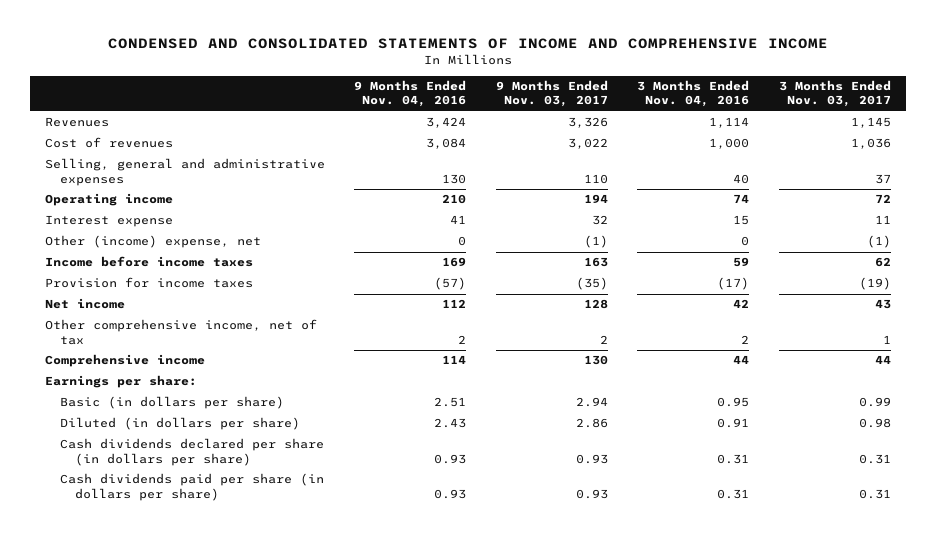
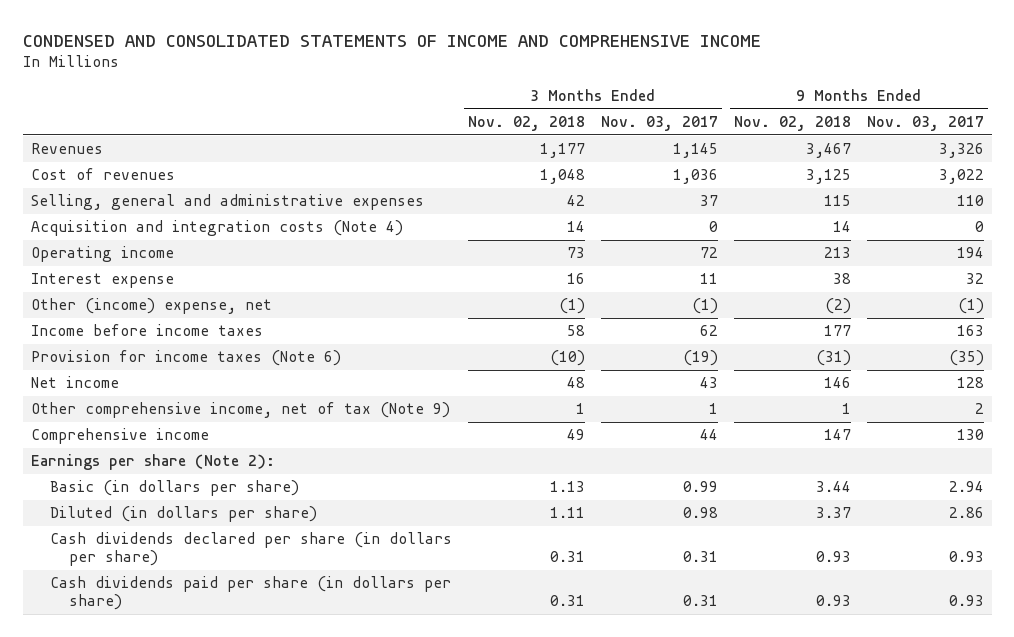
[354,79,467,108] 9 Months Ended Nov. 04, 2016 -> none
[637,79,750,108] 3 Months Ended Nov. 04, 2016 -> none
none -> [467,116,585,132] Nov. 02, 2018
none -> [733,116,851,132] Nov. 02, 2018
none -> [30,220,403,237] Acquisition and integration costs (Note 4)
[44,277,253,289] Provision for income taxes -> [30,350,341,367] Provision for income taxes (Note 6)
[44,319,317,345] Other comprehensive income, net of tax -> [30,402,450,419] Other comprehensive income, net of tax (Note 9)
[44,375,197,389] Earnings per share: -> [30,454,275,471] Earnings per share (Note 2):

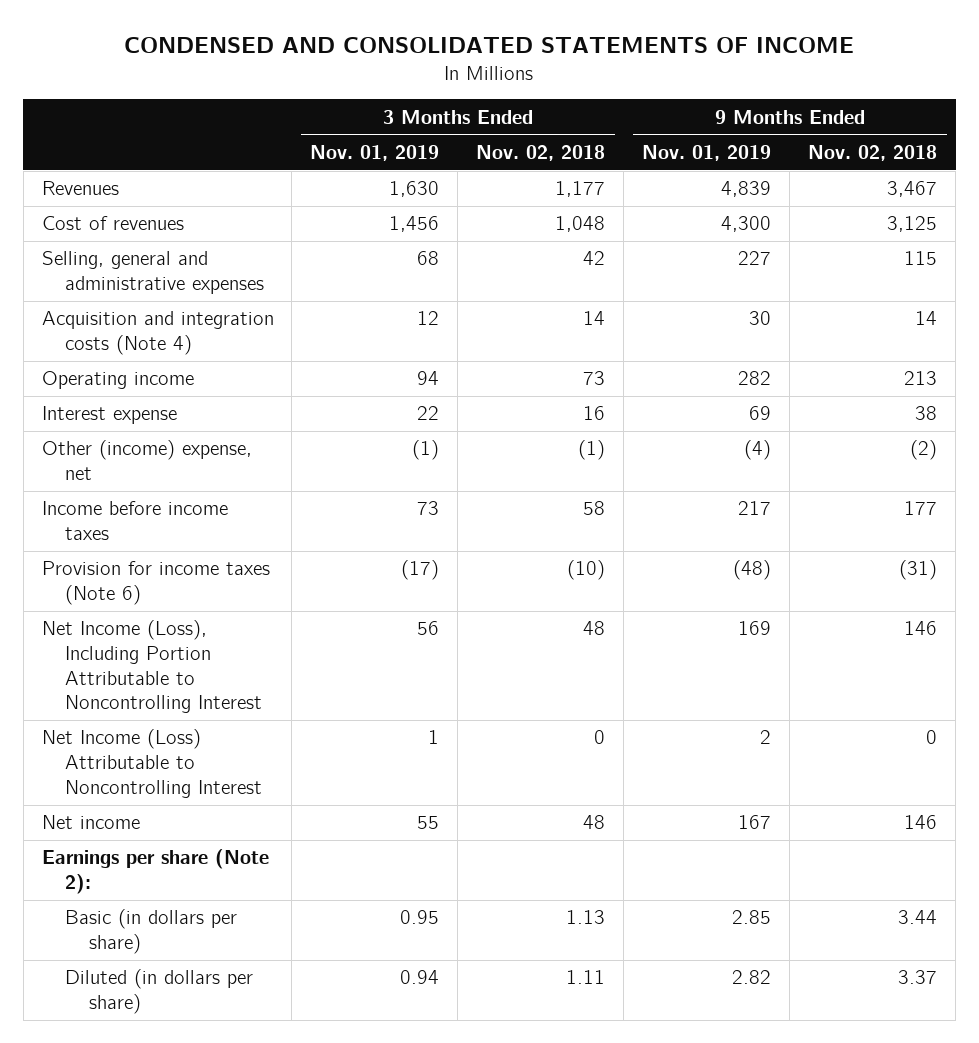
[22,34,761,47] CONDENSED AND CONSOLIDATED STATEMENTS OF INCOME AND COMPREHENSIVE INCOME -> [124,37,855,54] CONDENSED AND CONSOLIDATED STATEMENTS OF INCOME
[600,116,718,132] Nov. 03, 2017 -> none
[866,116,984,132] Nov. 03, 2017 -> none
none -> [310,144,440,161] Nov. 01, 2019
none -> [642,144,772,161] Nov. 01, 2019
none -> [41,620,263,714] Net Income (Loss), Including Portion Attributable to Noncontrolling Interest
none -> [41,729,263,798] Net Income (Loss) Attributable to Noncontrolling Interest
[30,402,450,419] Other comprehensive income, net of tax (Note 9) -> none
[30,428,209,445] Comprehensive income -> none
[49,532,452,567] Cash dividends declared per share (in dollars per share) -> none
[49,576,451,611] Cash dividends paid per share (in dollars per share) -> none

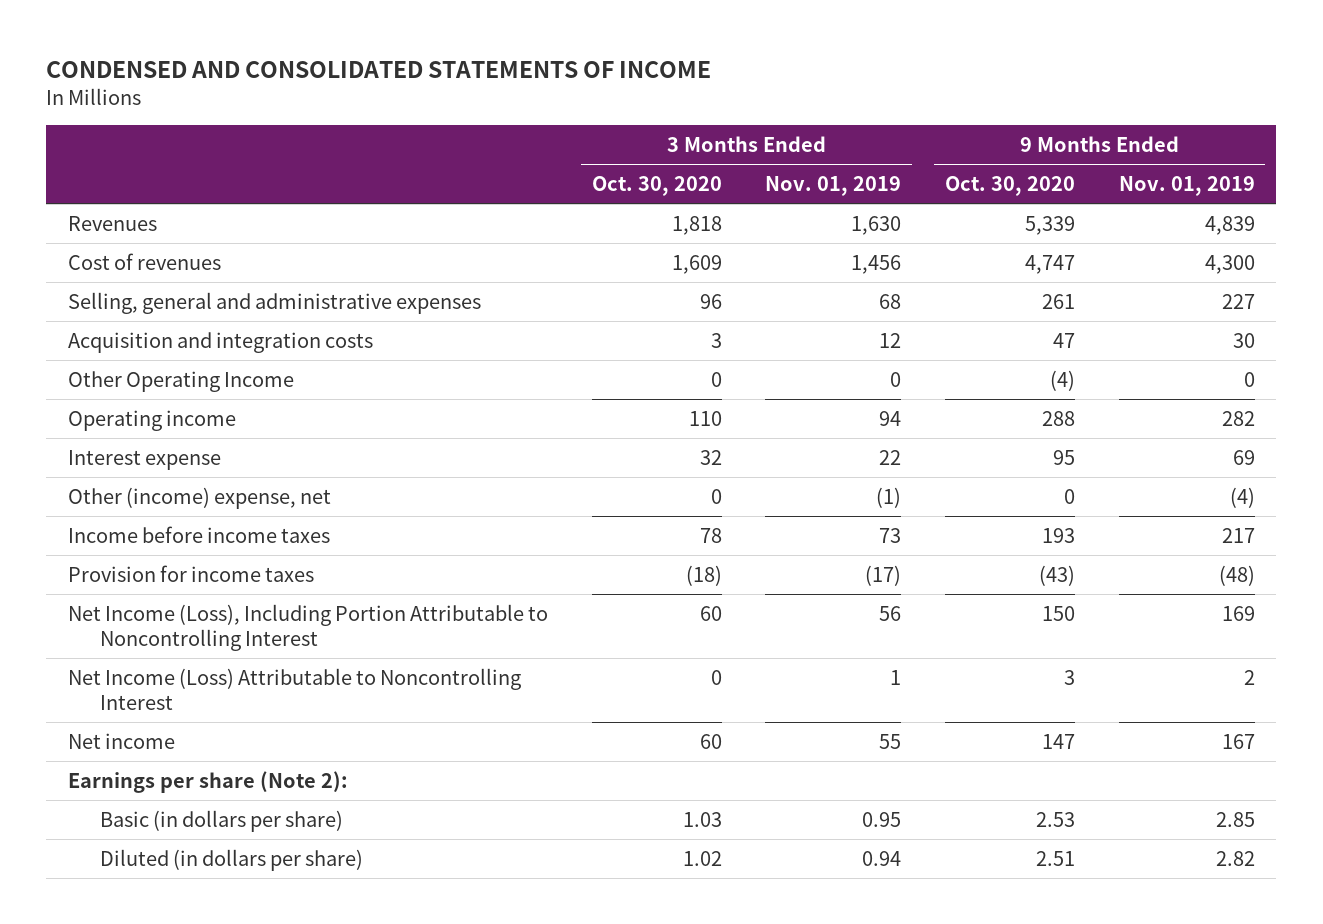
[476,144,606,161] Nov. 02, 2018 -> none
[808,144,938,161] Nov. 02, 2018 -> none
none -> [591,176,722,197] Oct. 30, 2020
none -> [944,176,1075,197] Oct. 30, 2020
[41,311,274,356] Acquisition and integration costs (Note 4) -> [68,332,374,354] Acquisition and integration costs
none -> [68,371,295,393] Other Operating Income
[41,561,270,606] Provision for income taxes (Note 6) -> [68,565,315,583] Provision for income taxes

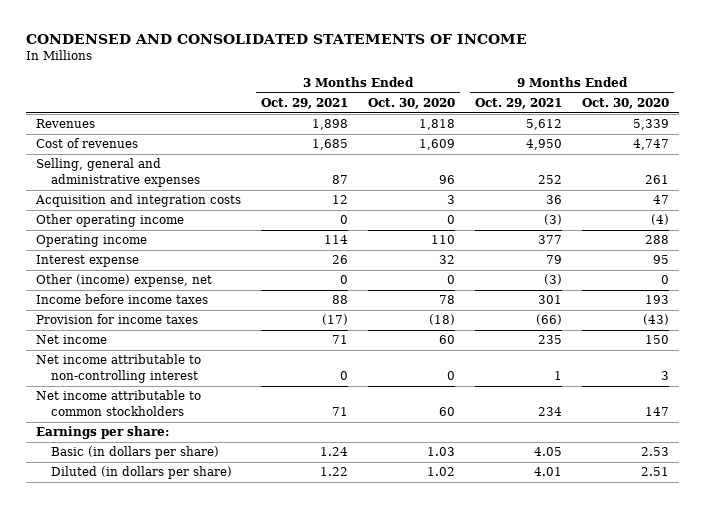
[765,176,902,197] Nov. 01, 2019 -> none
[1118,176,1255,197] Nov. 01, 2019 -> none
none -> [261,98,349,110] Oct. 29, 2021
none -> [475,98,563,110] Oct. 29, 2021
[68,371,295,393] Other Operating Income -> [35,214,184,228] Other operating income
[68,604,549,651] Net Income (Loss), Including Portion Attributable to Noncontrolling Interest -> [35,335,107,345] Net income
[68,668,522,710] Net Income (Loss) Attributable to Noncontrolling Interest -> [35,354,201,383] Net income attributable to non-controlling interest
[68,733,176,750] Net income -> [35,390,201,416] Net income attributable to common stockholders
[68,771,349,794] Earnings per share (Note 2): -> [35,426,169,440] Earnings per share:

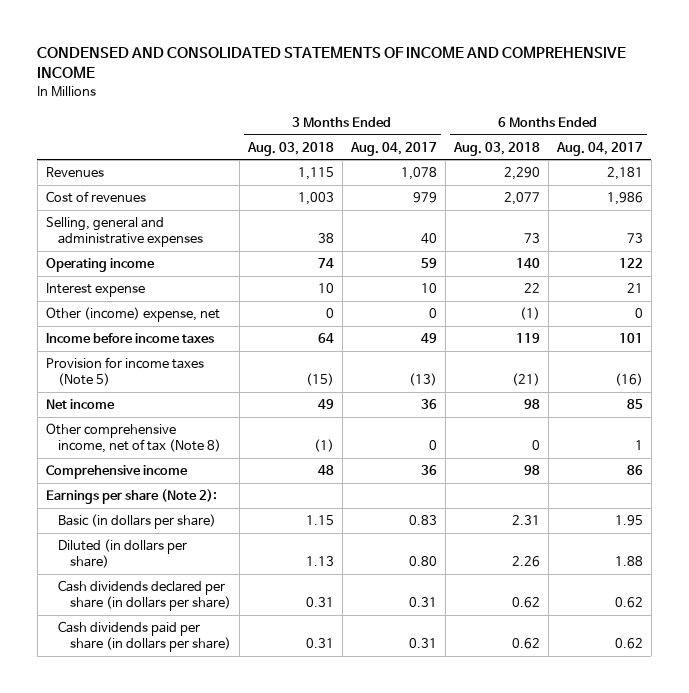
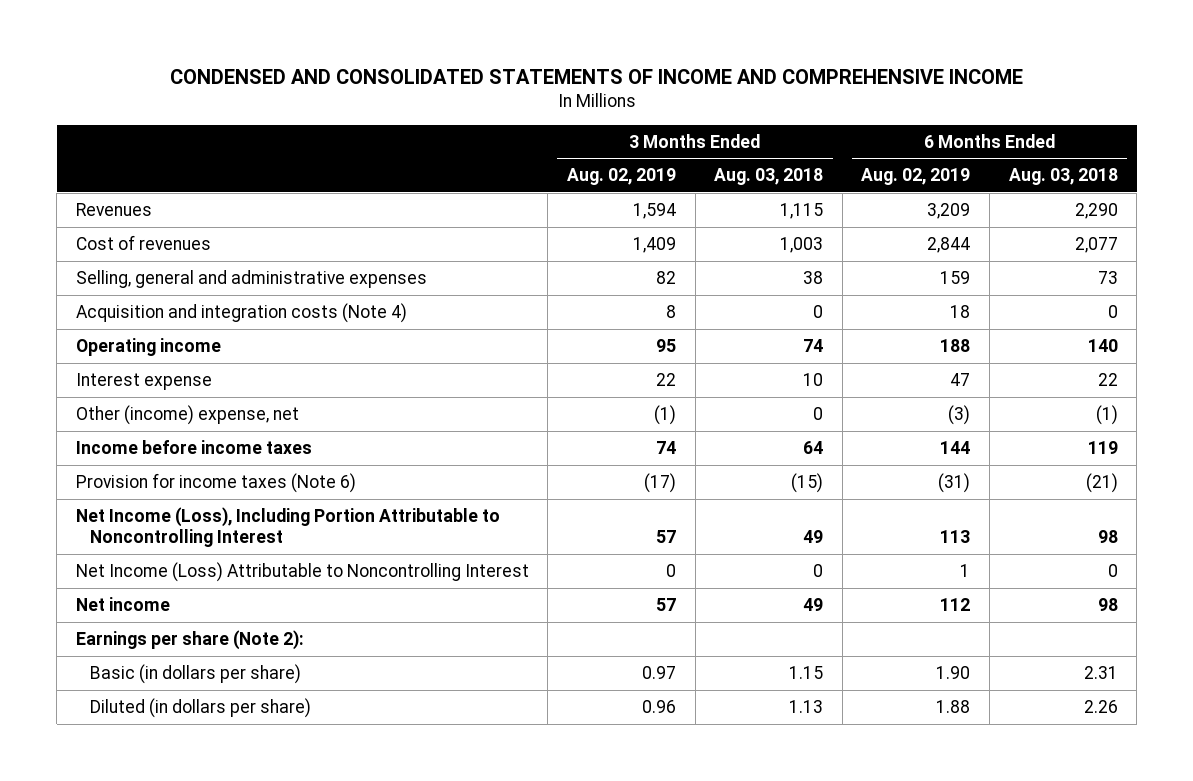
[349,141,437,156] Aug. 04, 2017 -> none
[555,141,643,156] Aug. 04, 2017 -> none
none -> [566,168,676,186] Aug. 02, 2019
none -> [861,168,971,186] Aug. 02, 2019
none -> [75,302,407,323] Acquisition and integration costs (Note 4)
[45,357,204,387] Provision for income taxes (Note 5) -> [75,472,356,493] Provision for income taxes (Note 6)
none -> [75,506,500,548] Net Income (Loss), Including Portion Attributable to Noncontrolling Interest
none -> [75,561,529,582] Net Income (Loss) Attributable to Noncontrolling Interest
[45,423,221,454] Other comprehensive income, net of tax (Note 8) -> none
[45,465,188,480] Comprehensive income -> none
[57,580,232,612] Cash dividends declared per share (in dollars per share) -> none
[57,621,232,653] Cash dividends paid per share (in dollars per share) -> none

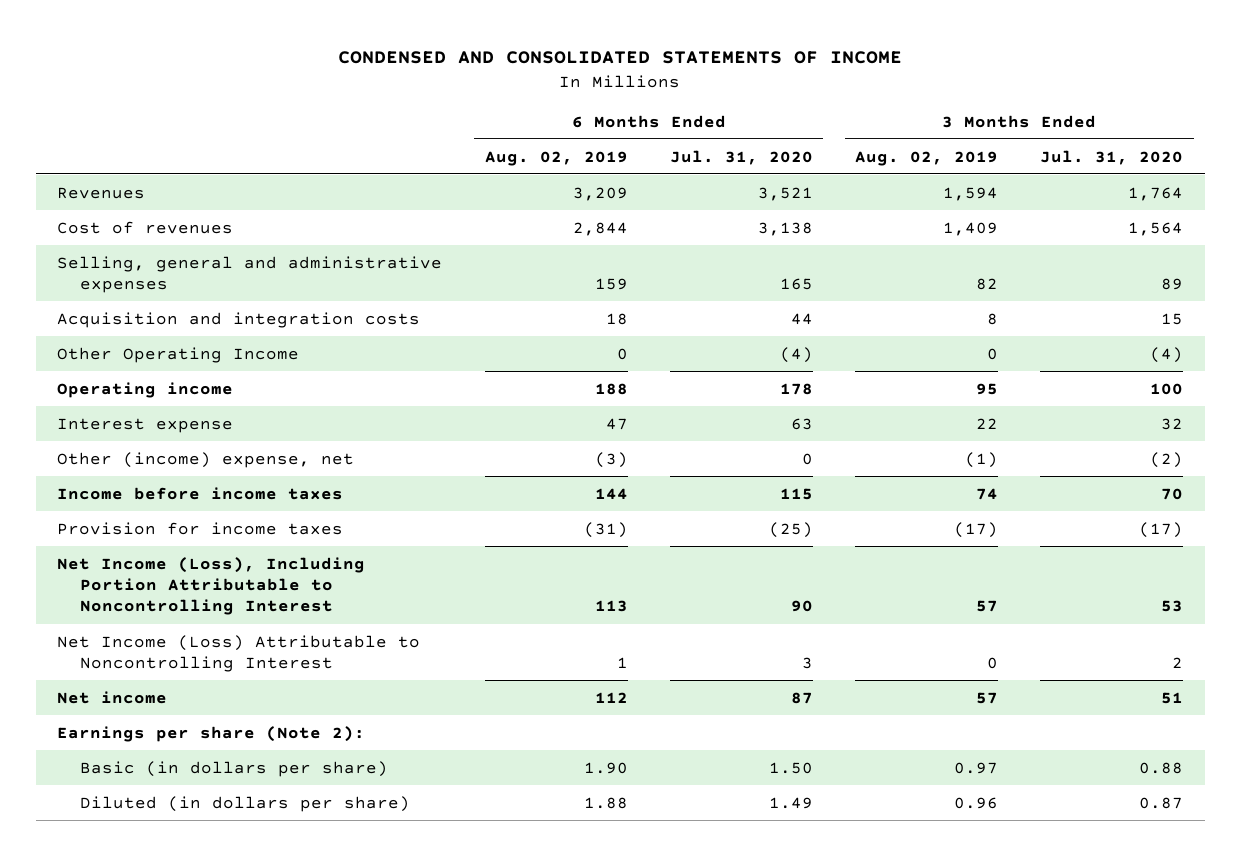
[169,68,1023,84] CONDENSED AND CONSOLIDATED STATEMENTS OF INCOME AND COMPREHENSIVE INCOME -> [338,51,903,65] CONDENSED AND CONSOLIDATED STATEMENTS OF INCOME
[714,168,824,186] Aug. 03, 2018 -> none
[1008,168,1118,186] Aug. 03, 2018 -> none
none -> [669,149,813,165] Jul. 31, 2020
none -> [1040,149,1184,165] Jul. 31, 2020
[75,302,407,323] Acquisition and integration costs (Note 4) -> [57,311,421,328] Acquisition and integration costs
none -> [57,346,300,363] Other Operating Income
[75,472,356,493] Provision for income taxes (Note 6) -> [57,521,344,535] Provision for income taxes

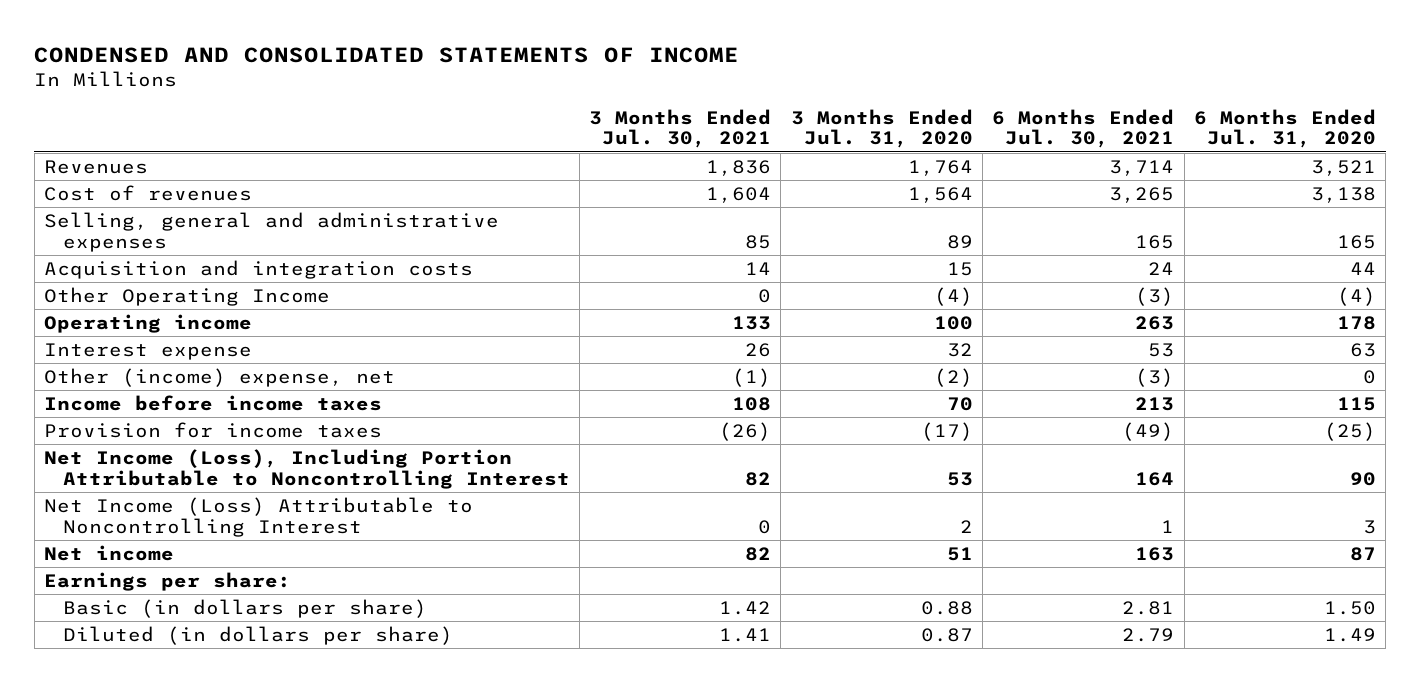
[484,150,628,166] Aug. 02, 2019 -> none
[855,150,999,166] Aug. 02, 2019 -> none
none -> [589,108,772,149] 3 Months Ended Jul. 30, 2021
none -> [992,108,1175,149] 6 Months Ended Jul. 30, 2021
[57,725,366,742] Earnings per share (Note 2): -> [44,571,292,591] Earnings per share:

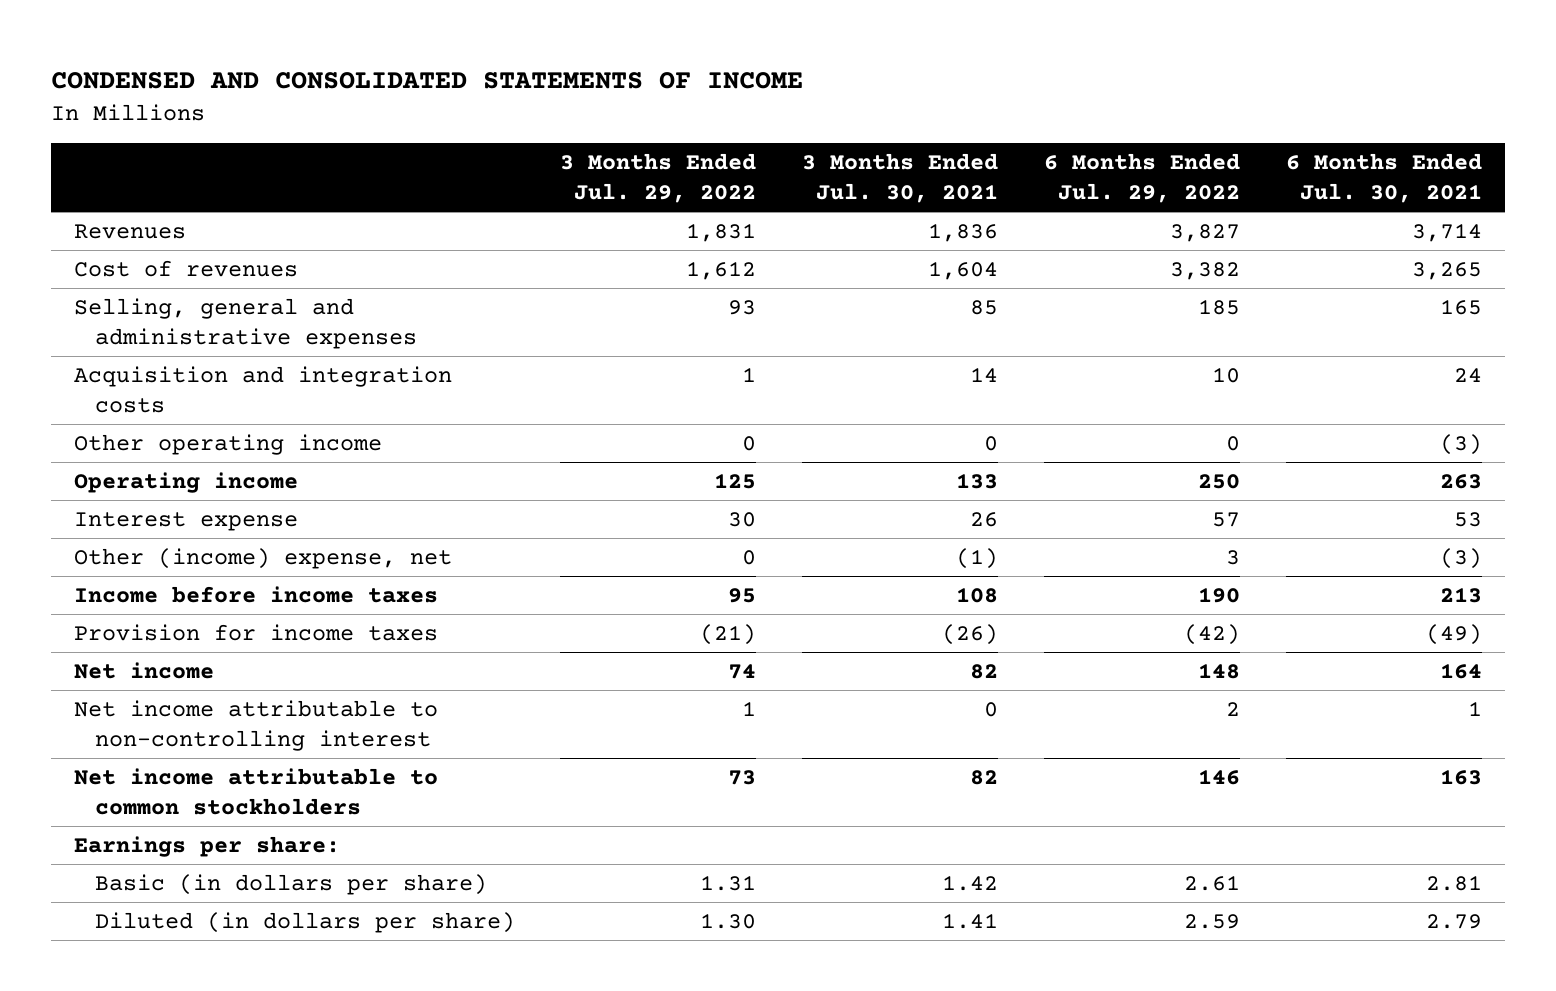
[790,108,973,149] 3 Months Ended Jul. 31, 2020 -> none
[1193,108,1376,149] 6 Months Ended Jul. 31, 2020 -> none
none -> [560,153,757,204] 3 Months Ended Jul. 29, 2022
none -> [1043,153,1240,204] 6 Months Ended Jul. 29, 2022
[44,286,331,306] Other Operating Income -> [74,433,383,455] Other operating income
[44,448,570,489] Net Income (Loss), Including Portion Attributable to Noncontrolling Interest -> [74,661,215,679] Net income
[44,496,474,537] Net Income (Loss) Attributable to Noncontrolling Interest -> [74,699,439,751] Net income attributable to non-controlling interest
[44,544,175,561] Net income -> [74,767,439,815] Net income attributable to common stockholders

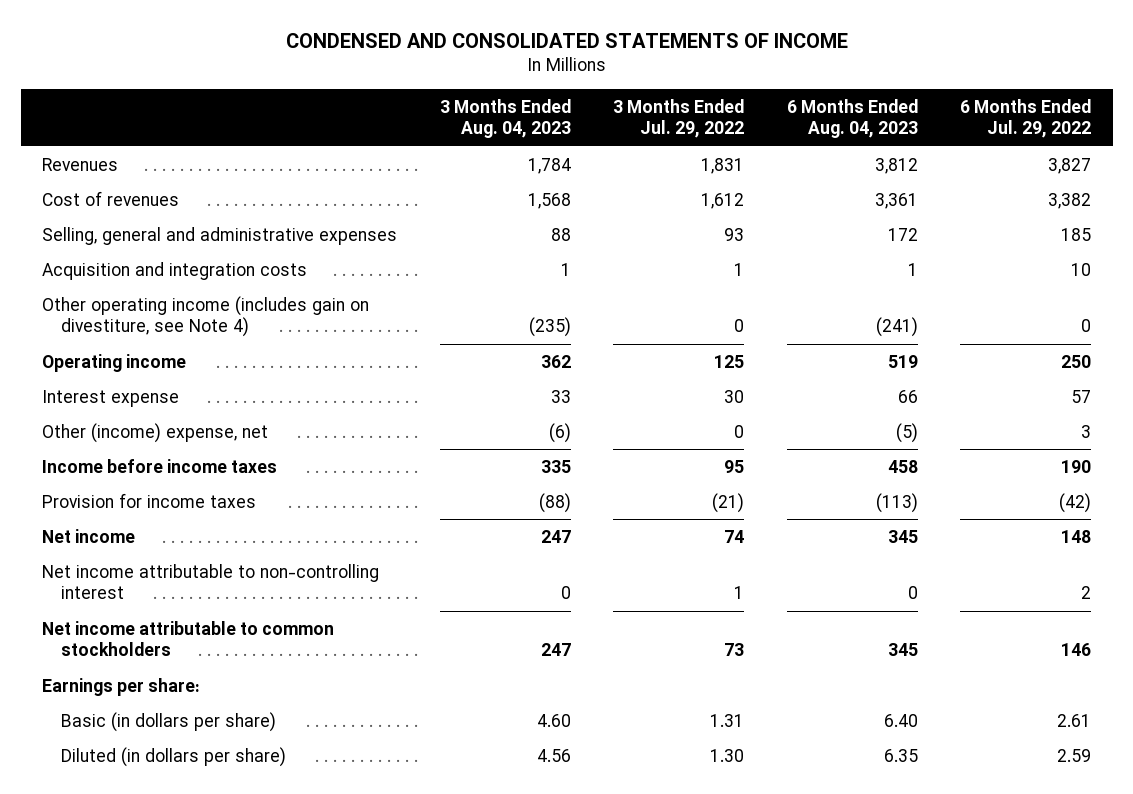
[802,153,999,204] 3 Months Ended Jul. 30, 2021 -> none
[1285,153,1482,204] 6 Months Ended Jul. 30, 2021 -> none
none -> [439,98,571,139] 3 Months Ended Aug. 04, 2023
none -> [786,98,918,139] 6 Months Ended Aug. 04, 2023
[74,433,383,455] Other operating income -> [42,295,370,338] Other operating income (includes gain on divestiture, see Note 4)

